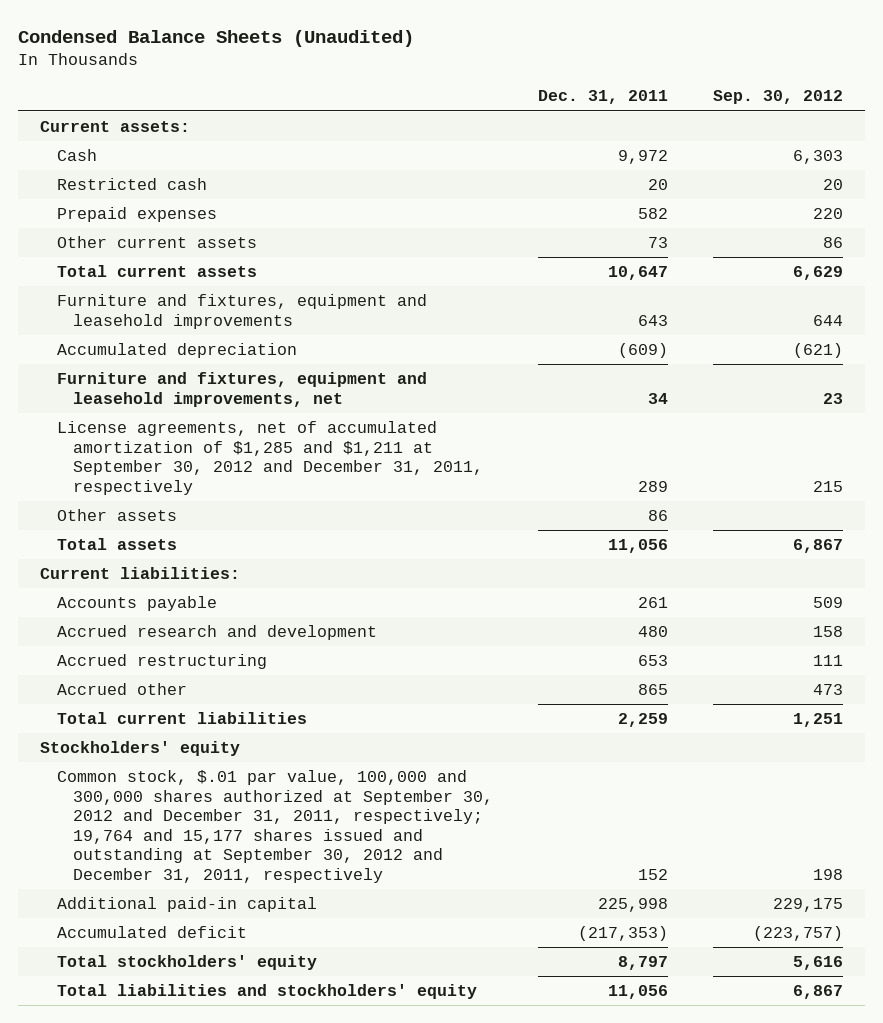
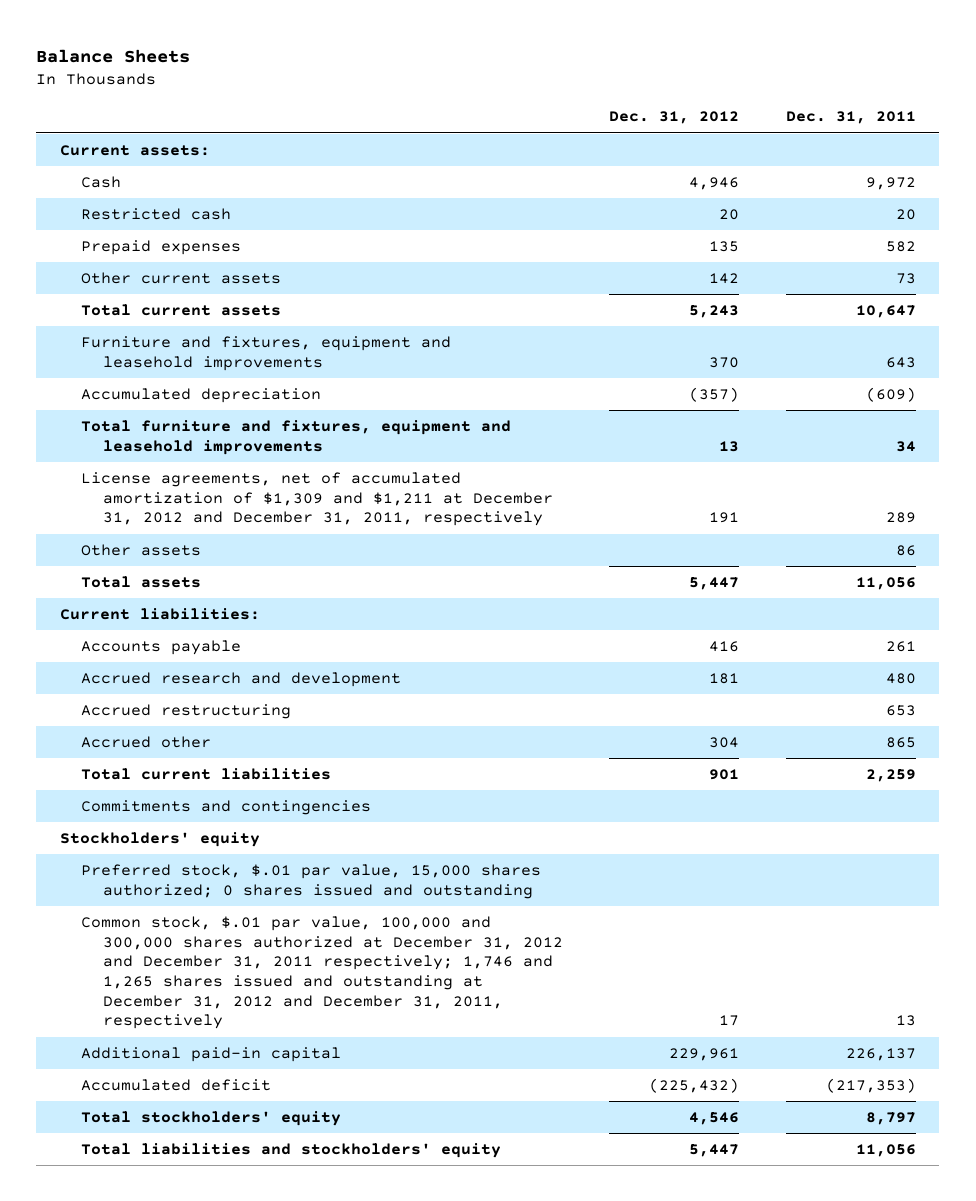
[17,30,414,48] Condensed Balance Sheets (Unaudited) -> [36,48,191,63] Balance Sheets
[712,90,843,105] Sep. 30, 2012 -> none
none -> [609,111,740,125] Dec. 31, 2012
[56,371,427,407] Furniture and fixtures, equipment and leasehold improvements, net -> [81,420,512,455] Total furniture and fixtures, equipment and leasehold improvements
[56,420,484,495] License agreements, net of accumulated amortization of $1,285 and $1,211 at September 30, 2012 and December 31, 2011, respectively -> [81,472,553,527] License agreements, net of accumulated amortization of $1,309 and $1,211 at December 31, 2012 and December 31, 2011, respectively
none -> [81,800,372,816] Commitments and contingencies
none -> [81,864,542,899] Preferred stock, $.01 par value, 15,000 shares authorized; 0 shares issued and outstanding
[56,769,494,884] Common stock, $.01 par value, 100,000 and 300,000 shares authorized at September 30, 2012 and December 31, 2011, respectively; 19,764 and 15,177 shares issued and outstanding at September 30, 2012 and December 31, 2011, respectively -> [81,916,563,1030] Common stock, $.01 par value, 100,000 and 300,000 shares authorized at December 31, 2012 and December 31, 2011 respectively; 1,746 and 1,265 shares issued and outstanding at December 31, 2012 and December 31, 2011, respectively
[638,869,669,881] 152 -> [895,1015,916,1027] 13
[598,897,669,912] 225,998 -> [845,1048,916,1062] 226,137

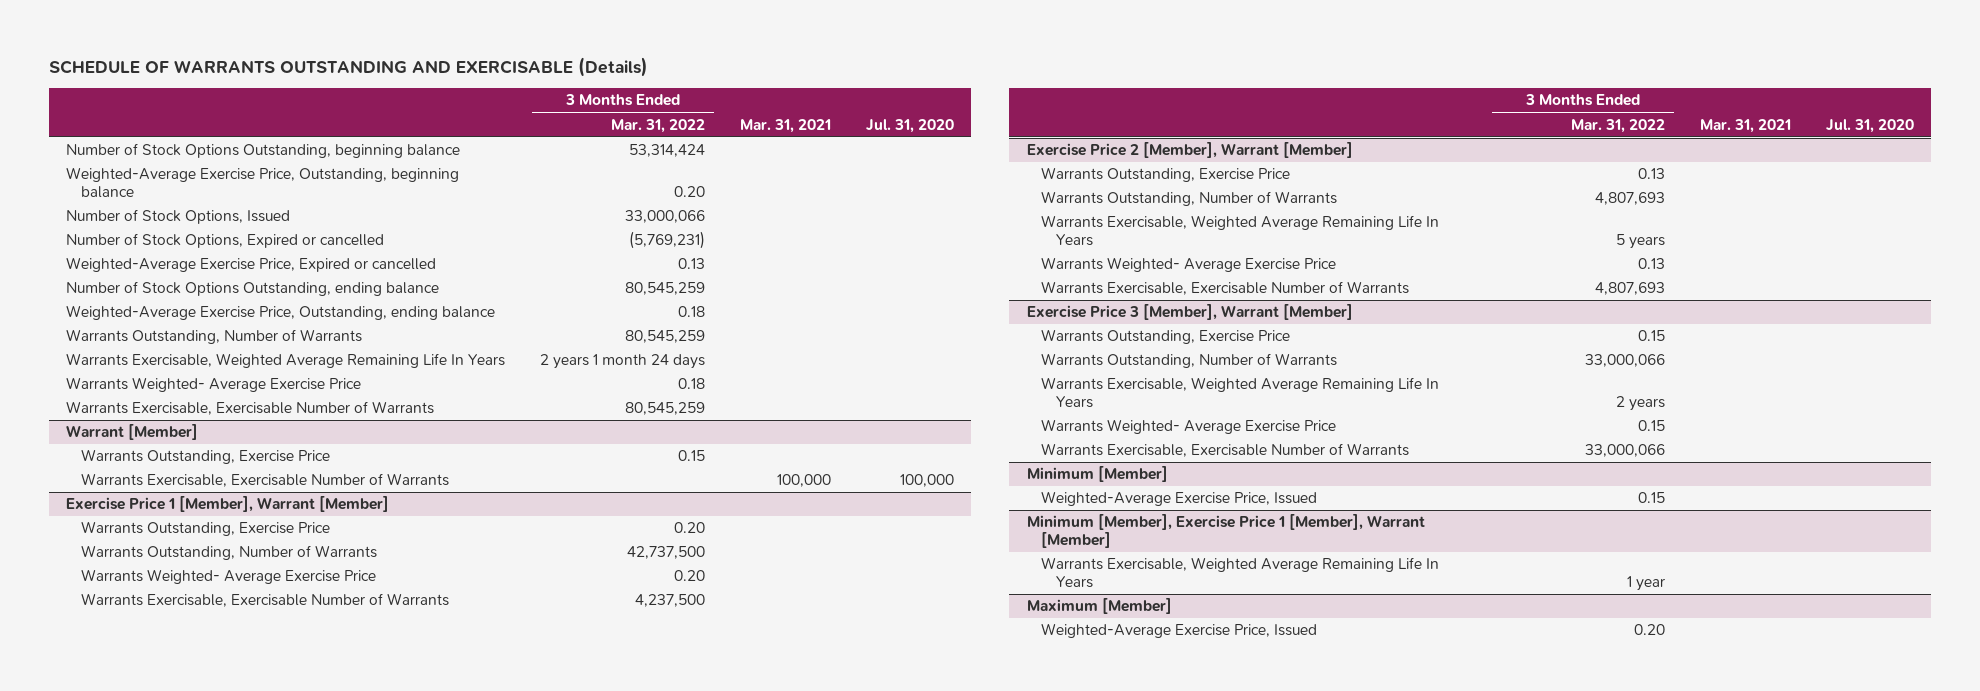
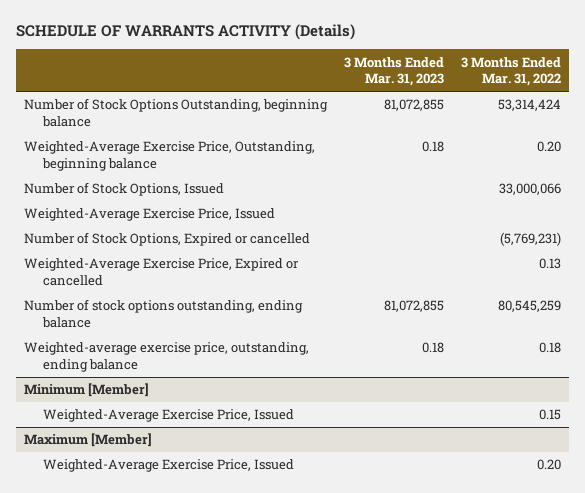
[49,56,649,77] SCHEDULE OF WARRANTS OUTSTANDING AND EXERCISABLE (Details) -> [15,24,355,41] SCHEDULE OF WARRANTS ACTIVITY (Details)
[739,118,831,133] Mar. 31, 2021 -> none
[865,118,954,133] Jul. 31, 2020 -> none
none -> [343,56,444,87] 3 Months Ended Mar. 31, 2023
none -> [24,208,276,222] Weighted-Average Exercise Price, Issued
[66,329,363,345] Warrants Outstanding, Number of Warrants -> none
[66,353,506,369] Warrants Exercisable, Weighted Average Remaining Life In Years -> none
[66,377,362,393] Warrants Weighted- Average Exercise Price -> none
[66,401,435,416] Warrants Exercisable, Exercisable Number of Warrants -> none
[66,424,199,441] Warrant [Member] -> none
[80,449,330,465] Warrants Outstanding, Exercise Price -> none
[80,473,449,488] Warrants Exercisable, Exercisable Number of Warrants -> none
[66,496,390,513] Exercise Price 1 [Member], Warrant [Member] -> none
[80,521,330,537] Warrants Outstanding, Exercise Price -> none
[80,545,377,561] Warrants Outstanding, Number of Warrants -> none
[80,569,376,585] Warrants Weighted- Average Exercise Price -> none
[80,593,449,608] Warrants Exercisable, Exercisable Number of Warrants -> none
[1026,142,1353,159] Exercise Price 2 [Member], Warrant [Member] -> none
[1041,167,1291,183] Warrants Outstanding, Exercise Price -> none
[1041,191,1338,207] Warrants Outstanding, Number of Warrants -> none
[1041,215,1440,247] Warrants Exercisable, Weighted Average Remaining Life In Years -> none
[1041,257,1337,273] Warrants Weighted- Average Exercise Price -> none
[1041,281,1410,296] Warrants Exercisable, Exercisable Number of Warrants -> none
[1026,304,1353,321] Exercise Price 3 [Member], Warrant [Member] -> none
[1041,329,1291,345] Warrants Outstanding, Exercise Price -> none
[1041,353,1338,369] Warrants Outstanding, Number of Warrants -> none
[1041,377,1440,409] Warrants Exercisable, Weighted Average Remaining Life In Years -> none
[1041,419,1337,435] Warrants Weighted- Average Exercise Price -> none
[1041,443,1410,458] Warrants Exercisable, Exercisable Number of Warrants -> none
[66,281,440,297] Number of Stock Options Outstanding, ending balance -> [24,299,304,329] Number of stock options outstanding, ending balance
[66,305,496,321] Weighted-Average Exercise Price, Outstanding, ending balance -> [24,342,310,373] Weighted-average exercise price, outstanding, ending balance
[1026,514,1425,549] Minimum [Member], Exercise Price 1 [Member], Warrant [Member] -> none
[1041,557,1440,589] Warrants Exercisable, Weighted Average Remaining Life In Years -> none

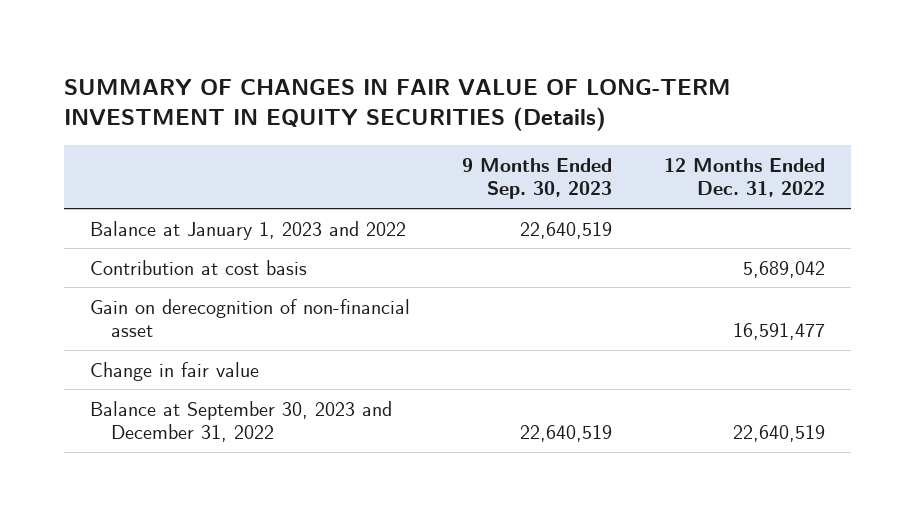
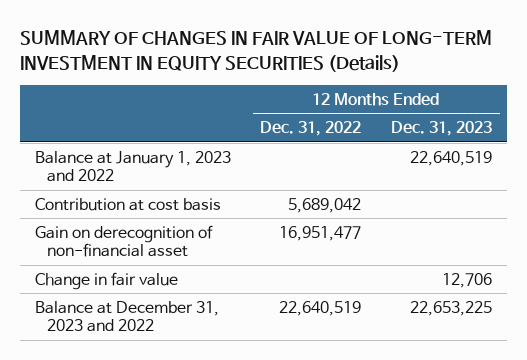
[462,157,613,200] 9 Months Ended Sep. 30, 2023 -> none
none -> [391,121,493,137] Dec. 31, 2023
[733,323,826,341] 16,591,477 -> [279,225,362,241] 16,951,477
[90,400,393,443] Balance at September 30, 2023 and December 31, 2022 -> [34,300,219,333] Balance at December 31, 2023 and 2022

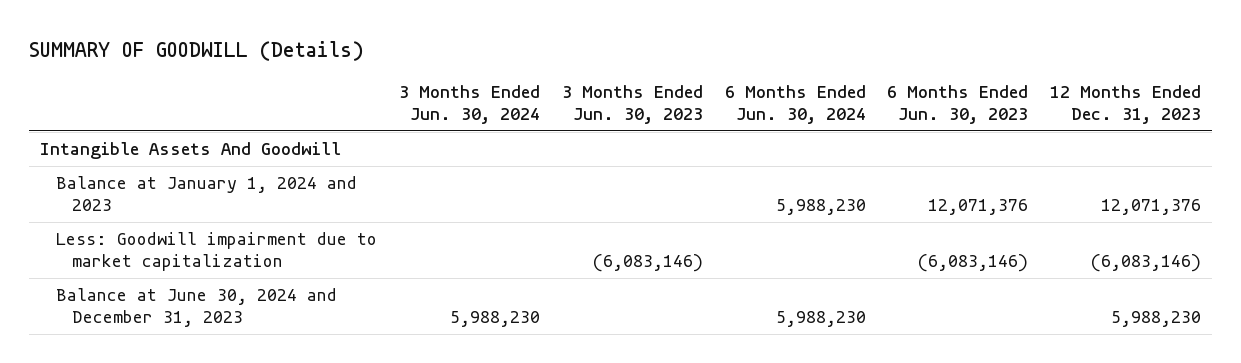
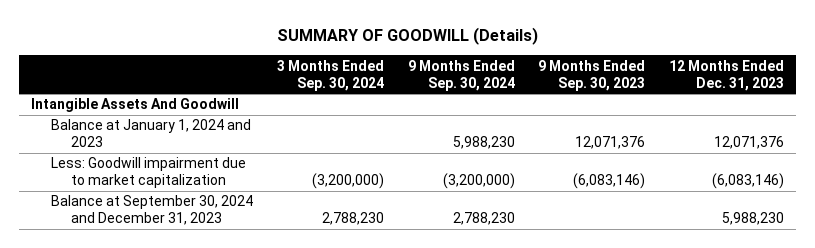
[398,85,540,124] 3 Months Ended Jun. 30, 2024 -> none
[561,85,703,124] 3 Months Ended Jun. 30, 2023 -> none
[724,85,866,124] 6 Months Ended Jun. 30, 2024 -> none
[887,85,1029,124] 6 Months Ended Jun. 30, 2023 -> none
none -> [276,59,384,91] 3 Months Ended Sep. 30, 2024
none -> [407,59,515,91] 9 Months Ended Sep. 30, 2024
none -> [538,59,646,91] 9 Months Ended Sep. 30, 2023
[55,288,337,327] Balance at June 30, 2024 and December 31, 2023 -> [51,195,254,226] Balance at September 30, 2024 and December 31, 2023

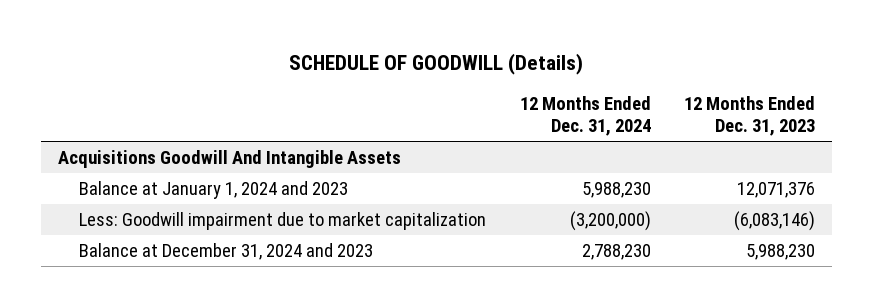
[276,27,538,46] SUMMARY OF GOODWILL (Details) -> [289,52,584,75] SCHEDULE OF GOODWILL (Details)
[276,59,384,91] 3 Months Ended Sep. 30, 2024 -> none
[407,59,515,91] 9 Months Ended Sep. 30, 2024 -> none
[538,59,646,91] 9 Months Ended Sep. 30, 2023 -> none
none -> [519,96,651,137] 12 Months Ended Dec. 31, 2024
[31,98,240,113] Intangible Assets And Goodwill -> [57,150,401,169] Acquisitions Goodwill And Intangible Assets
[51,195,254,226] Balance at September 30, 2024 and December 31, 2023 -> [79,243,374,261] Balance at December 31, 2024 and 2023

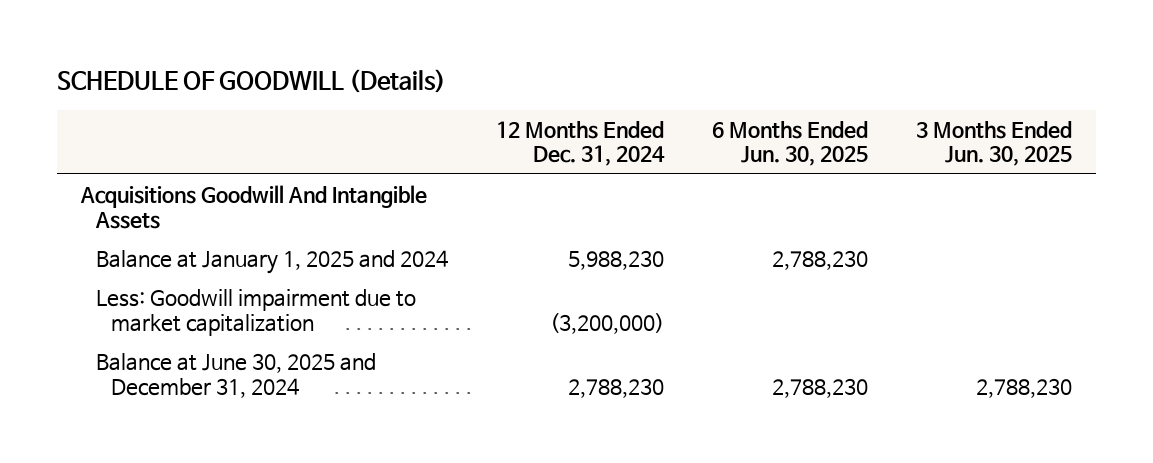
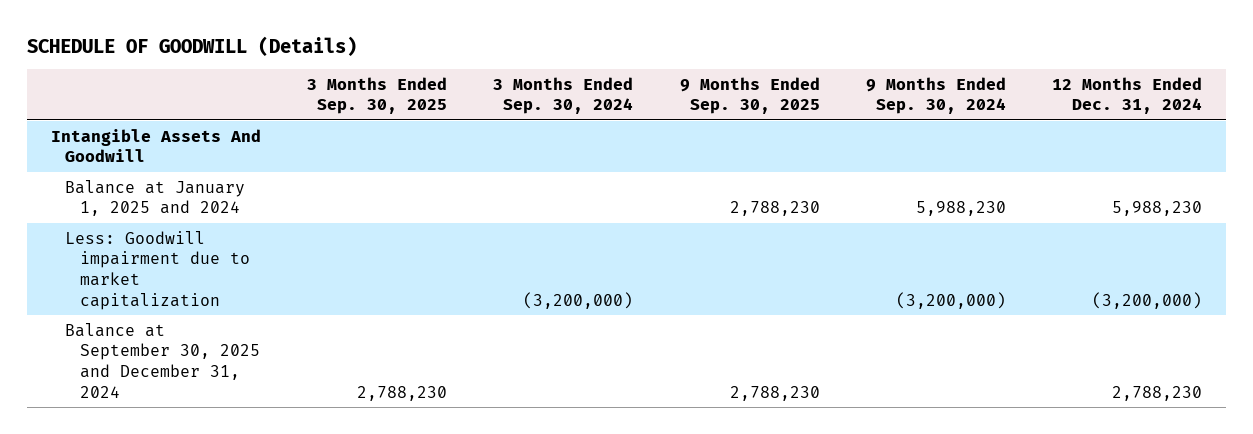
[712,120,869,167] 6 Months Ended Jun. 30, 2025 -> none
[916,120,1073,167] 3 Months Ended Jun. 30, 2025 -> none
none -> [306,76,447,115] 3 Months Ended Sep. 30, 2025
none -> [493,76,634,115] 3 Months Ended Sep. 30, 2024
none -> [679,76,820,115] 9 Months Ended Sep. 30, 2025
none -> [866,76,1007,115] 9 Months Ended Sep. 30, 2024
[80,185,428,229] Acquisitions Goodwill And Intangible Assets -> [50,128,261,163] Intangible Assets And Goodwill
[96,353,377,398] Balance at June 30, 2025 and December 31, 2024 -> [65,322,260,398] Balance at September 30, 2025 and December 31, 2024

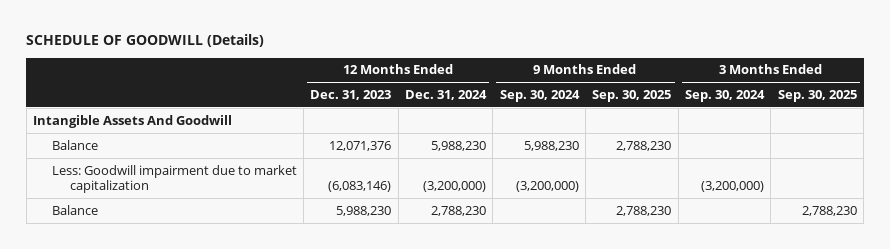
none -> [310,89,392,100] Dec. 31, 2023
[65,179,246,217] Balance at January 1, 2025 and 2024 -> [51,139,98,150] Balance
[65,322,260,398] Balance at September 30, 2025 and December 31, 2024 -> [51,204,98,215] Balance

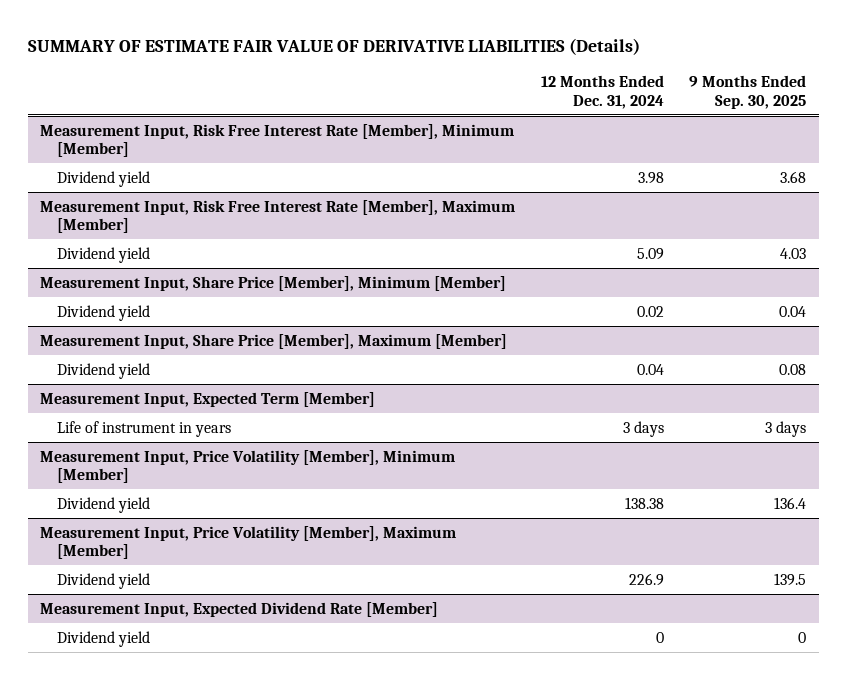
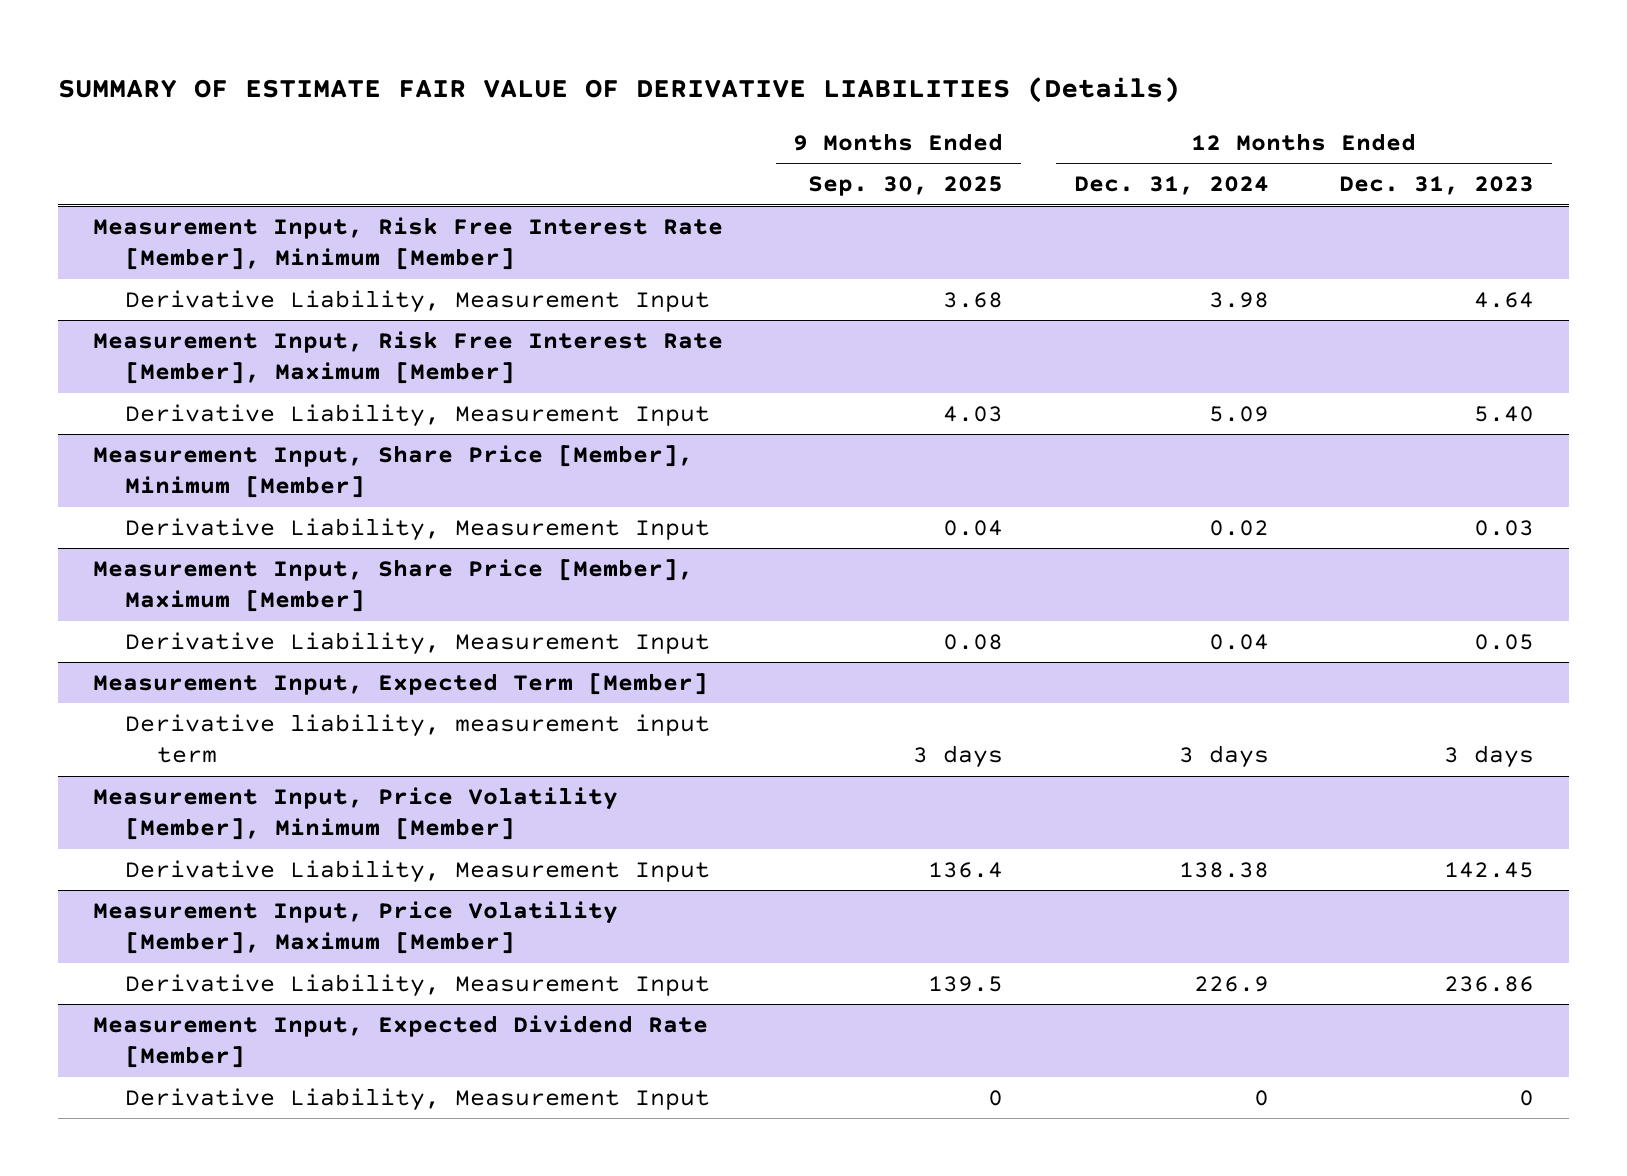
none -> [1339,176,1535,196] Dec. 31, 2023
[56,170,150,187] Dividend yield -> [124,290,710,314] Derivative Liability, Measurement Input
[56,246,150,263] Dividend yield -> [124,404,710,428] Derivative Liability, Measurement Input
[56,304,150,321] Dividend yield -> [124,518,710,542] Derivative Liability, Measurement Input
[56,362,150,379] Dividend yield -> [124,632,710,656] Derivative Liability, Measurement Input
[56,420,231,437] Life of instrument in years -> [124,714,710,764] Derivative liability, measurement input term
[56,496,150,513] Dividend yield -> [124,860,710,884] Derivative Liability, Measurement Input
[56,572,150,589] Dividend yield -> [124,974,710,998] Derivative Liability, Measurement Input
[56,630,150,647] Dividend yield -> [124,1088,710,1112] Derivative Liability, Measurement Input

